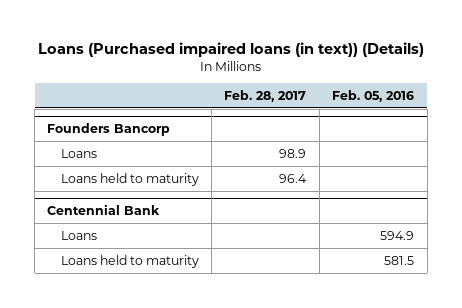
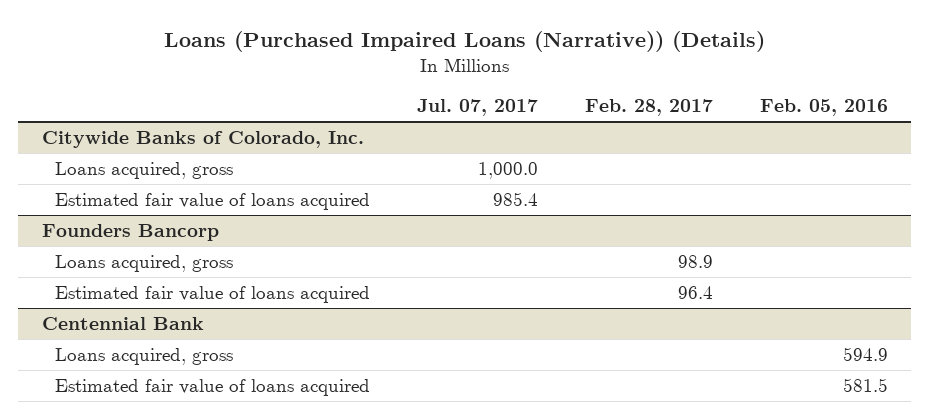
[37,41,424,57] Loans (Purchased impaired loans (in text)) (Details) -> [163,31,765,53] Loans (Purchased Impaired Loans (Narrative)) (Details)
none -> [417,99,539,117] Jul. 07, 2017
none -> [41,130,364,148] Citywide Banks of Colorado, Inc.
none -> [55,161,234,179] Loans acquired, gross
none -> [55,192,371,210] Estimated fair value of loans acquired
[60,148,97,158] Loans -> [55,254,234,272] Loans acquired, gross
[60,172,199,186] Loans held to maturity -> [55,285,371,303] Estimated fair value of loans acquired
[60,230,97,240] Loans -> [55,347,234,365] Loans acquired, gross
[60,254,199,268] Loans held to maturity -> [55,378,371,396] Estimated fair value of loans acquired

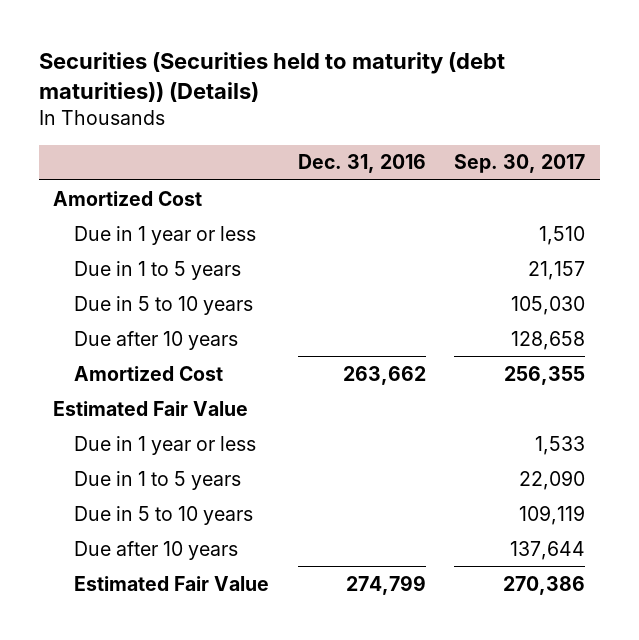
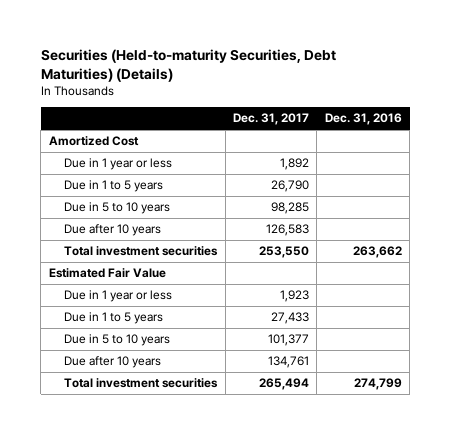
[39,52,506,103] Securities (Securities held to maturity (debt maturities)) (Details) -> [40,48,336,82] Securities (Held-to-maturity Securities, Debt Maturities) (Details)
[454,154,586,174] Sep. 30, 2017 -> none
none -> [233,113,310,126] Dec. 31, 2017
[73,365,223,381] Amortized Cost -> [64,246,219,257] Total investment securities
[73,575,269,591] Estimated Fair Value -> [64,378,219,389] Total investment securities

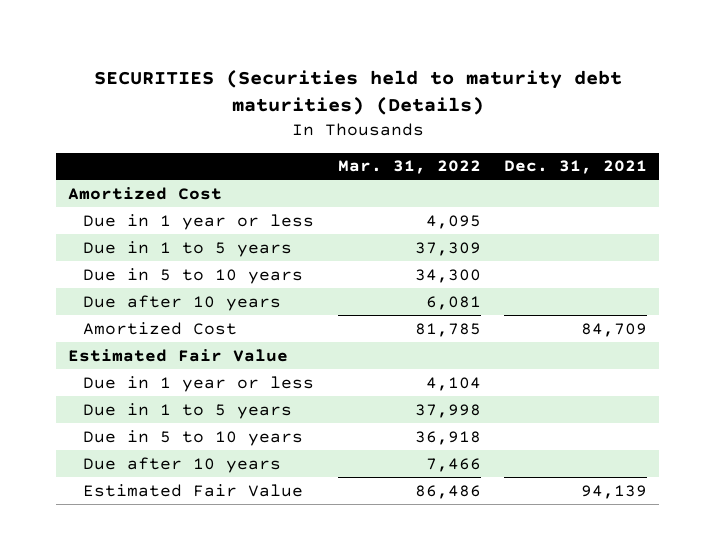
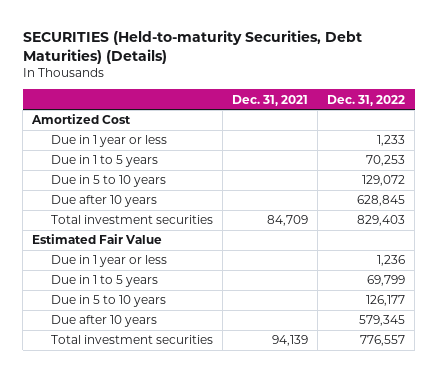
[93,69,622,116] SECURITIES (Securities held to maturity debt maturities) (Details) -> [22,29,362,64] SECURITIES (Held-to-maturity Securities, Debt Maturities) (Details)
[337,160,481,175] Mar. 31, 2022 -> none
none -> [327,94,406,106] Dec. 31, 2022
[83,321,238,335] Amortized Cost -> [51,215,214,225] Total investment securities
[83,483,304,497] Estimated Fair Value -> [51,335,214,345] Total investment securities

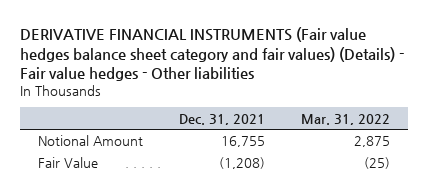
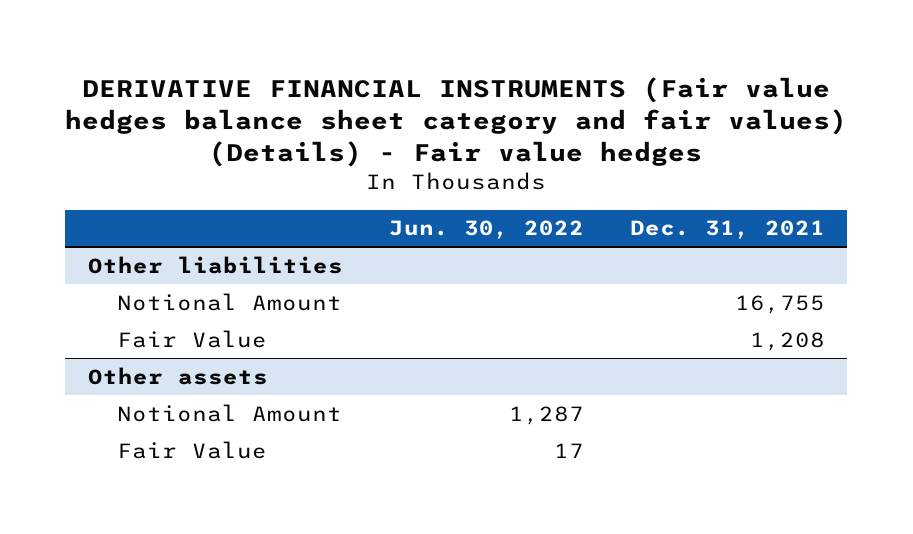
[20,27,405,82] DERIVATIVE FINANCIAL INSTRUMENTS (Fair value hedges balance sheet category and fair values) (Details) - Fair value hedges - Other liabilities -> [65,77,848,168] DERIVATIVE FINANCIAL INSTRUMENTS (Fair value hedges balance sheet category and fair values) (Details) - Fair value hedges
[300,113,390,125] Mar. 31, 2022 -> none
none -> [388,220,584,240] Jun. 30, 2022
none -> [88,255,344,274] Other liabilities
[218,157,265,170] (1,208) -> [749,331,825,351] 1,208
none -> [88,366,269,385] Other assets
none -> [116,403,342,422] Notional Amount
none -> [116,440,267,459] Fair Value

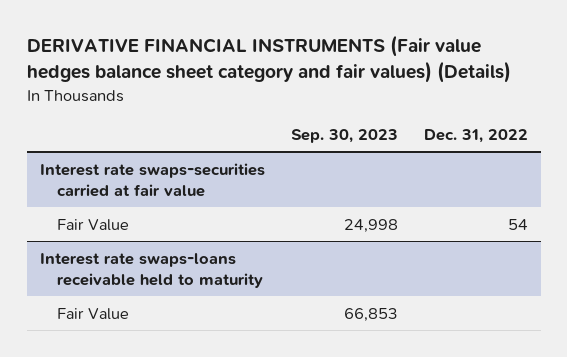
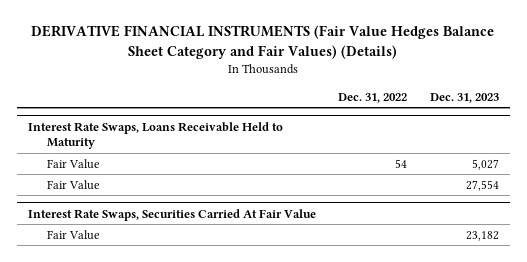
[26,35,511,84] DERIVATIVE FINANCIAL INSTRUMENTS (Fair value hedges balance sheet category and fair values) (Details) -> [31,25,495,60] DERIVATIVE FINANCIAL INSTRUMENTS (Fair Value Hedges Balance Sheet Category and Fair Values) (Details)
[290,129,398,144] Sep. 30, 2023 -> none
none -> [429,92,499,103] Dec. 31, 2023
[39,162,265,198] Interest rate swaps-securities carried at fair value -> [27,121,283,150] Interest Rate Swaps, Loans Receivable Held to Maturity
none -> [46,179,100,190] Fair Value
[39,252,264,289] Interest rate swaps-loans receivable held to maturity -> [27,208,316,221] Interest Rate Swaps, Securities Carried At Fair Value

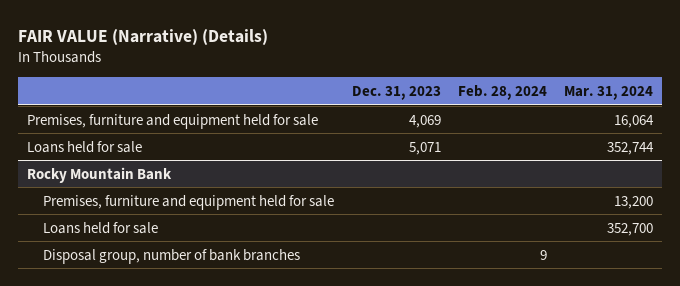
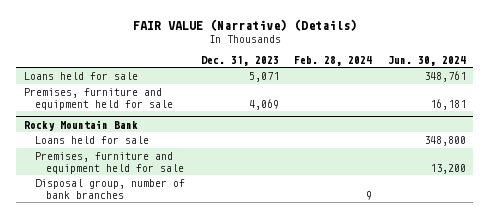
[563,85,653,100] Mar. 31, 2024 -> none
none -> [387,55,466,66] Jun. 30, 2024
[27,113,319,129] Premises, furniture and equipment held for sale -> [23,87,174,110] Premises, furniture and equipment held for sale
[43,194,335,210] Premises, furniture and equipment held for sale -> [35,151,185,174] Premises, furniture and equipment held for sale

